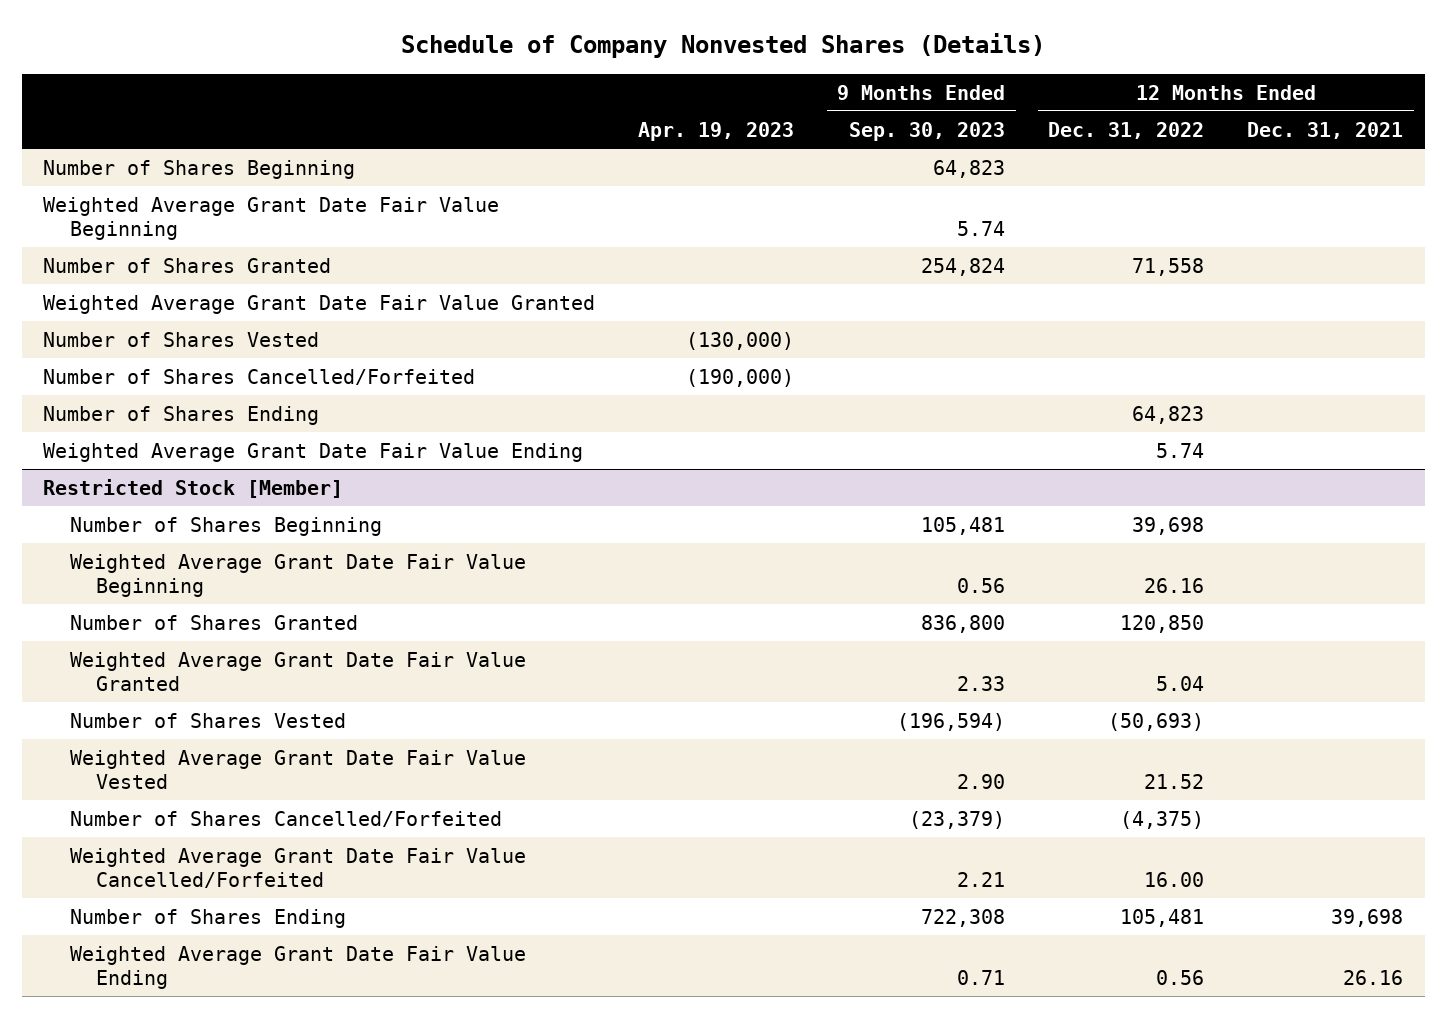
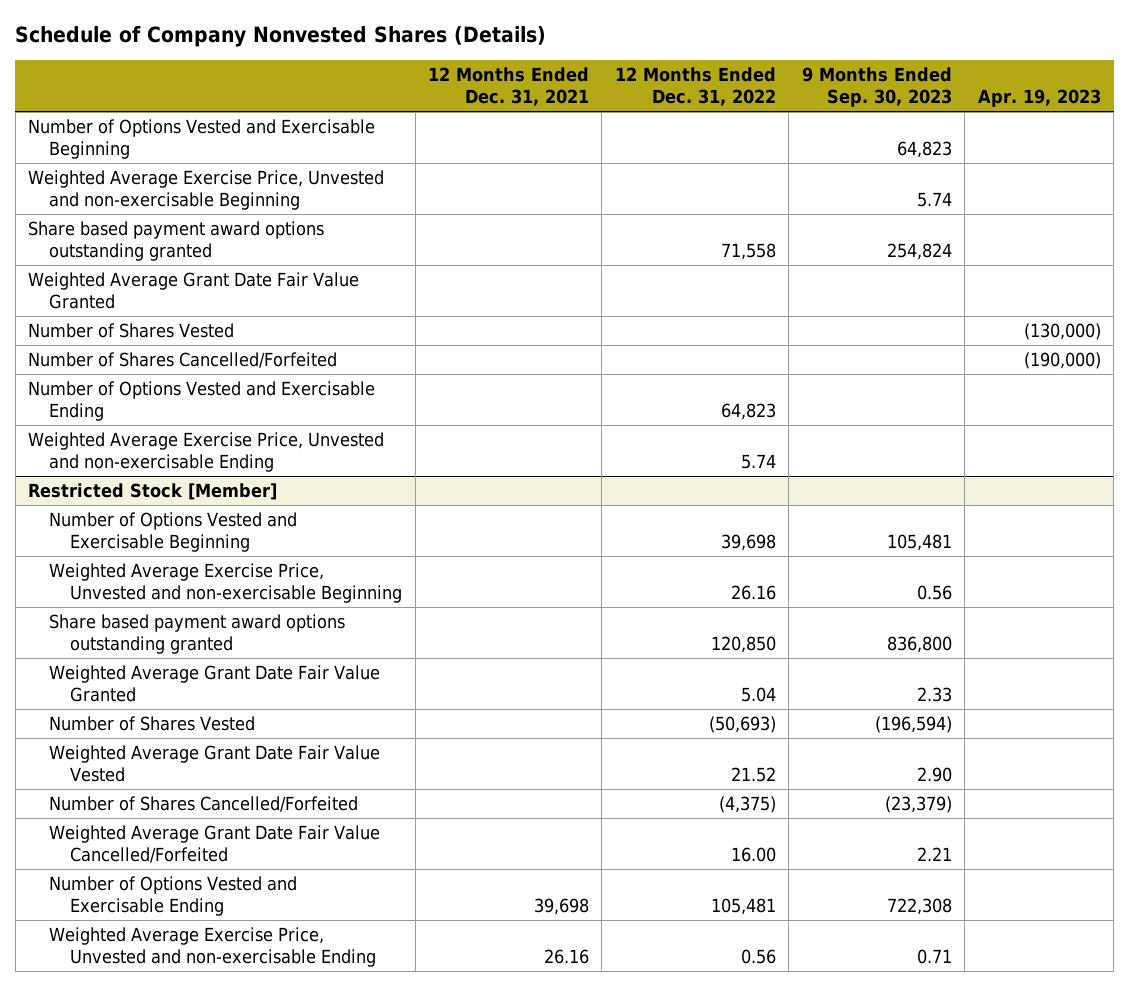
[43,160,356,180] Number of Shares Beginning -> [28,118,376,160] Number of Options Vested and Exercisable Beginning
[43,197,500,240] Weighted Average Grant Date Fair Value Beginning -> [28,169,385,211] Weighted Average Exercise Price, Unvested and non-exercisable Beginning
[43,258,332,274] Number of Shares Granted -> [28,220,325,262] Share based payment award options outstanding granted
[43,406,320,426] Number of Shares Ending -> [28,380,376,422] Number of Options Vested and Exercisable Ending
[43,443,584,463] Weighted Average Grant Date Fair Value Ending -> [28,431,385,473] Weighted Average Exercise Price, Unvested and non-exercisable Ending
[69,517,382,537] Number of Shares Beginning -> [49,511,298,553] Number of Options Vested and Exercisable Beginning
[69,554,526,597] Weighted Average Grant Date Fair Value Beginning -> [49,562,403,604] Weighted Average Exercise Price, Unvested and non-exercisable Beginning
[69,615,358,631] Number of Shares Granted -> [49,613,346,655] Share based payment award options outstanding granted
[69,909,346,929] Number of Shares Ending -> [49,875,298,917] Number of Options Vested and Exercisable Ending
[69,946,526,989] Weighted Average Grant Date Fair Value Ending -> [49,926,377,968] Weighted Average Exercise Price, Unvested and non-exercisable Ending

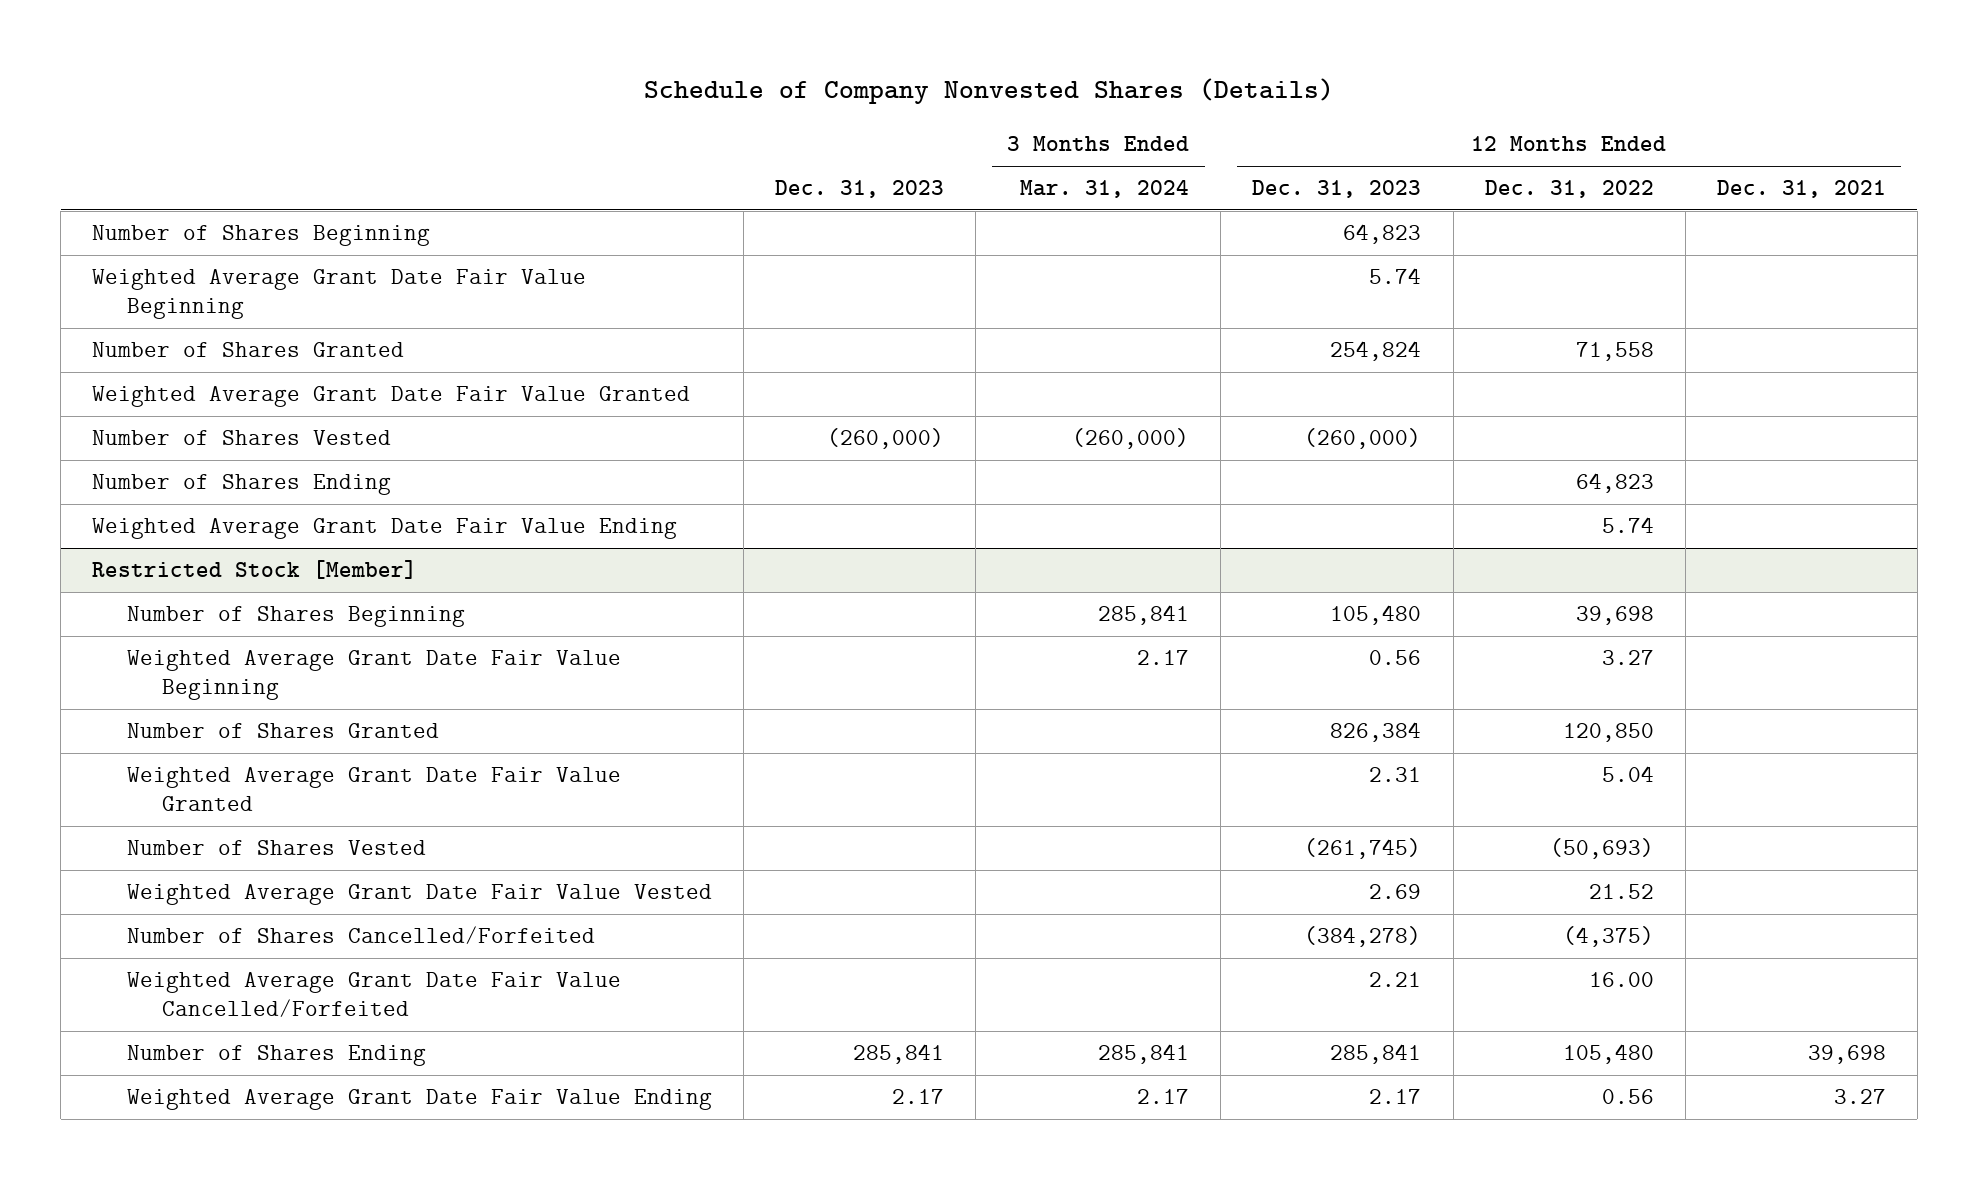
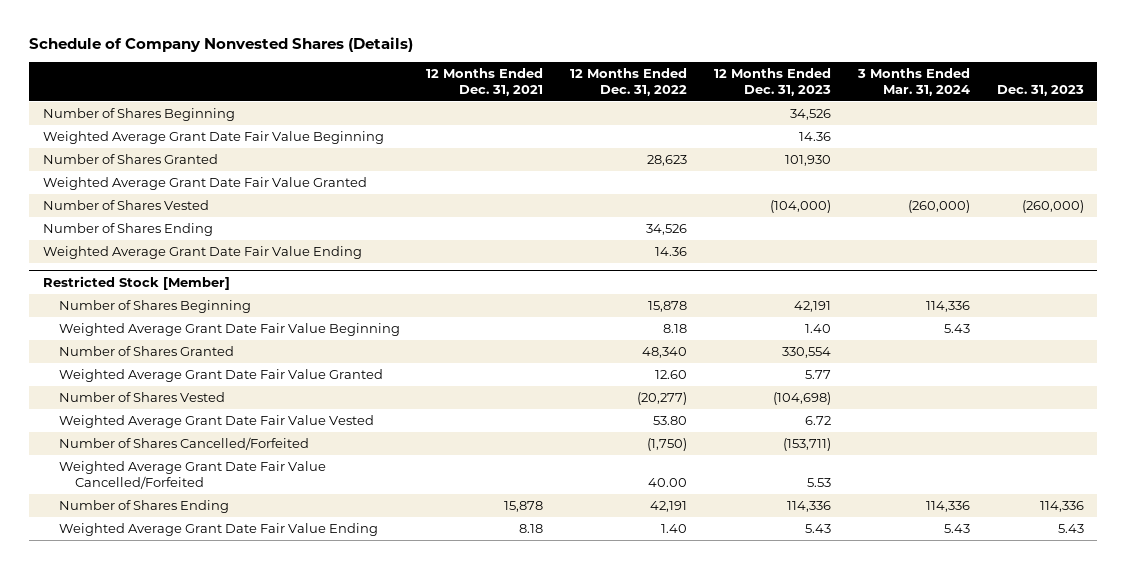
[1343,224,1422,245] 64,823 -> [790,108,832,120] 34,526
[1369,268,1422,285] 5.74 -> [799,131,832,141] 14.36
[1330,341,1422,362] 254,824 -> [785,154,832,166] 101,930
[1575,342,1654,362] 71,558 -> [647,154,688,166] 28,623
[1304,428,1422,450] (260,000) -> [770,199,832,213] (104,000)
[1575,473,1654,494] 64,823 -> [646,223,688,235] 34,526
[1601,517,1654,534] 5.74 -> [655,246,688,256] 14.36
[1098,605,1190,626] 285,841 -> [926,300,971,312] 114,336
[1330,605,1422,626] 105,480 -> [794,300,832,312] 42,191
[1575,606,1654,626] 39,698 -> [648,300,688,312] 15,878
[1137,650,1190,666] 2.17 -> [944,323,971,333] 5.43
[1369,650,1422,666] 0.56 -> [805,323,832,333] 1.40
[1601,650,1654,666] 3.27 -> [663,323,688,333] 8.18
[1330,722,1422,743] 826,384 -> [782,346,832,358] 330,554
[1562,723,1654,743] 120,850 -> [642,346,688,358] 48,340
[1369,767,1422,783] 2.31 -> [805,369,832,379] 5.77
[1601,766,1654,783] 5.04 -> [655,369,688,379] 12.60
[1304,838,1422,860] (261,745) -> [773,391,832,405] (104,698)
[1549,838,1654,860] (50,693) -> [637,391,688,405] (20,277)
[1369,884,1422,900] 2.69 -> [805,415,832,425] 6.72
[1588,884,1654,900] 21.52 -> [653,415,688,425] 53.80
[1304,926,1422,948] (384,278) -> [783,437,832,451] (153,711)
[1562,926,1654,948] (4,375) -> [647,437,688,451] (1,750)
[1369,972,1422,988] 2.21 -> [807,477,832,487] 5.53
[1588,972,1654,988] 16.00 -> [648,477,688,487] 40.00
[853,1044,945,1065] 285,841 -> [1039,500,1084,512] 114,336
[1098,1044,1190,1065] 285,841 -> [926,500,971,512] 114,336
[1330,1044,1422,1065] 285,841 -> [787,500,832,512] 114,336
[1562,1044,1654,1065] 105,480 -> [650,500,688,512] 42,191
[1807,1045,1886,1065] 39,698 -> [504,500,544,512] 15,878
[892,1089,945,1105] 2.17 -> [1057,523,1084,533] 5.43
[1137,1089,1190,1105] 2.17 -> [944,523,971,533] 5.43
[1369,1089,1422,1105] 2.17 -> [805,523,832,533] 5.43
[1601,1089,1654,1105] 0.56 -> [661,523,688,533] 1.40
[1833,1089,1886,1105] 3.27 -> [519,523,544,533] 8.18

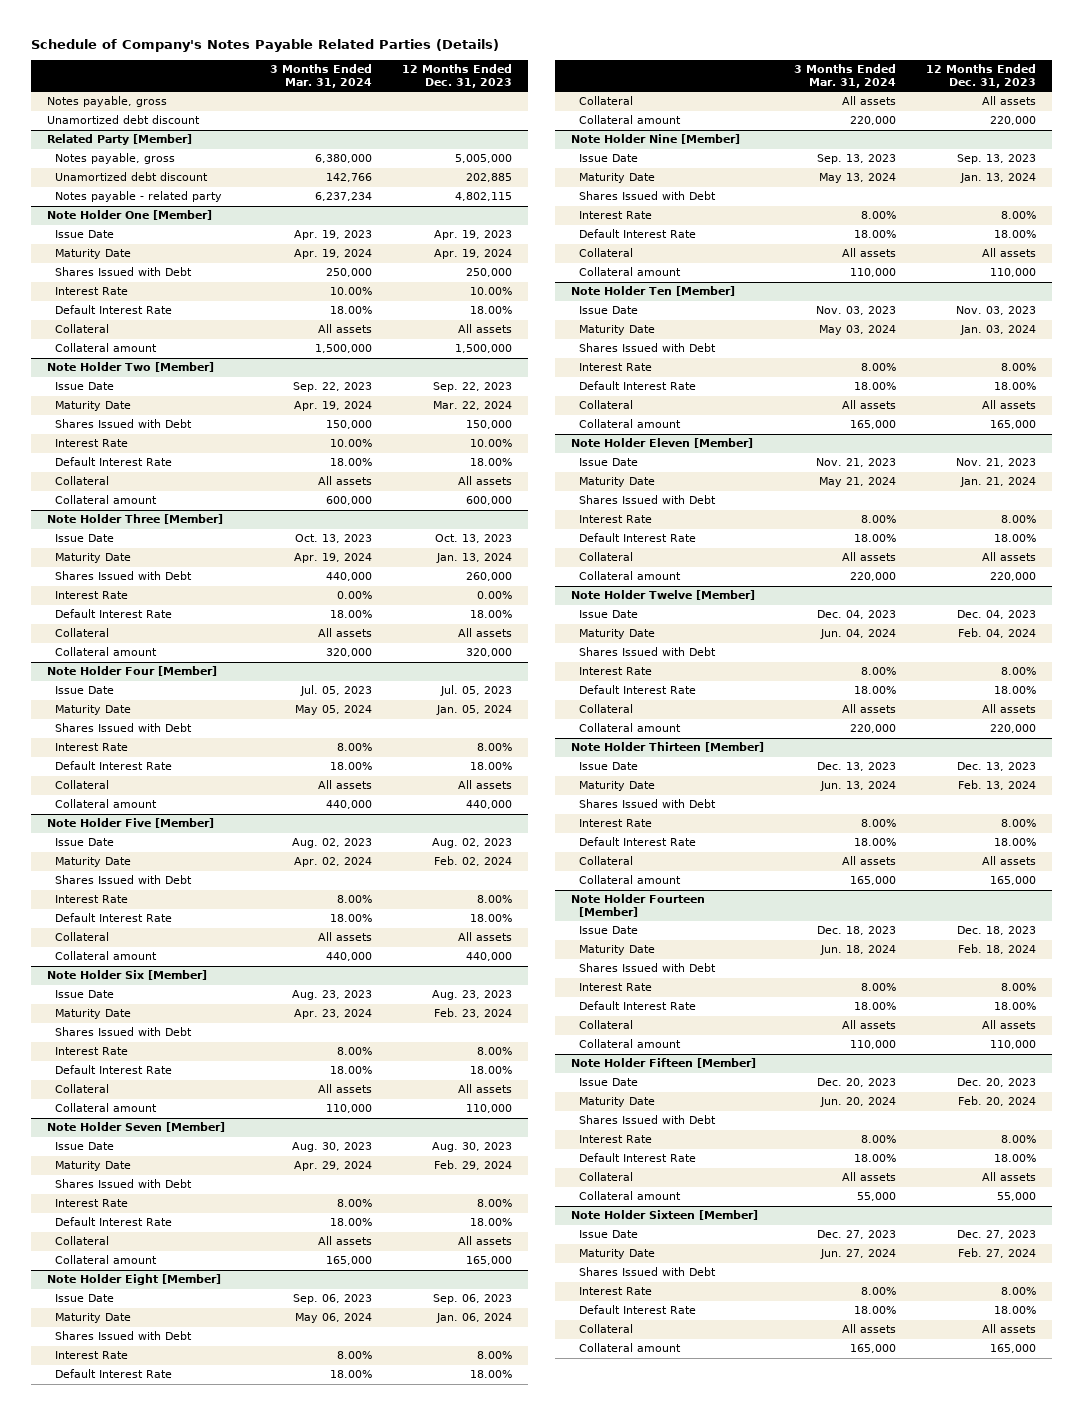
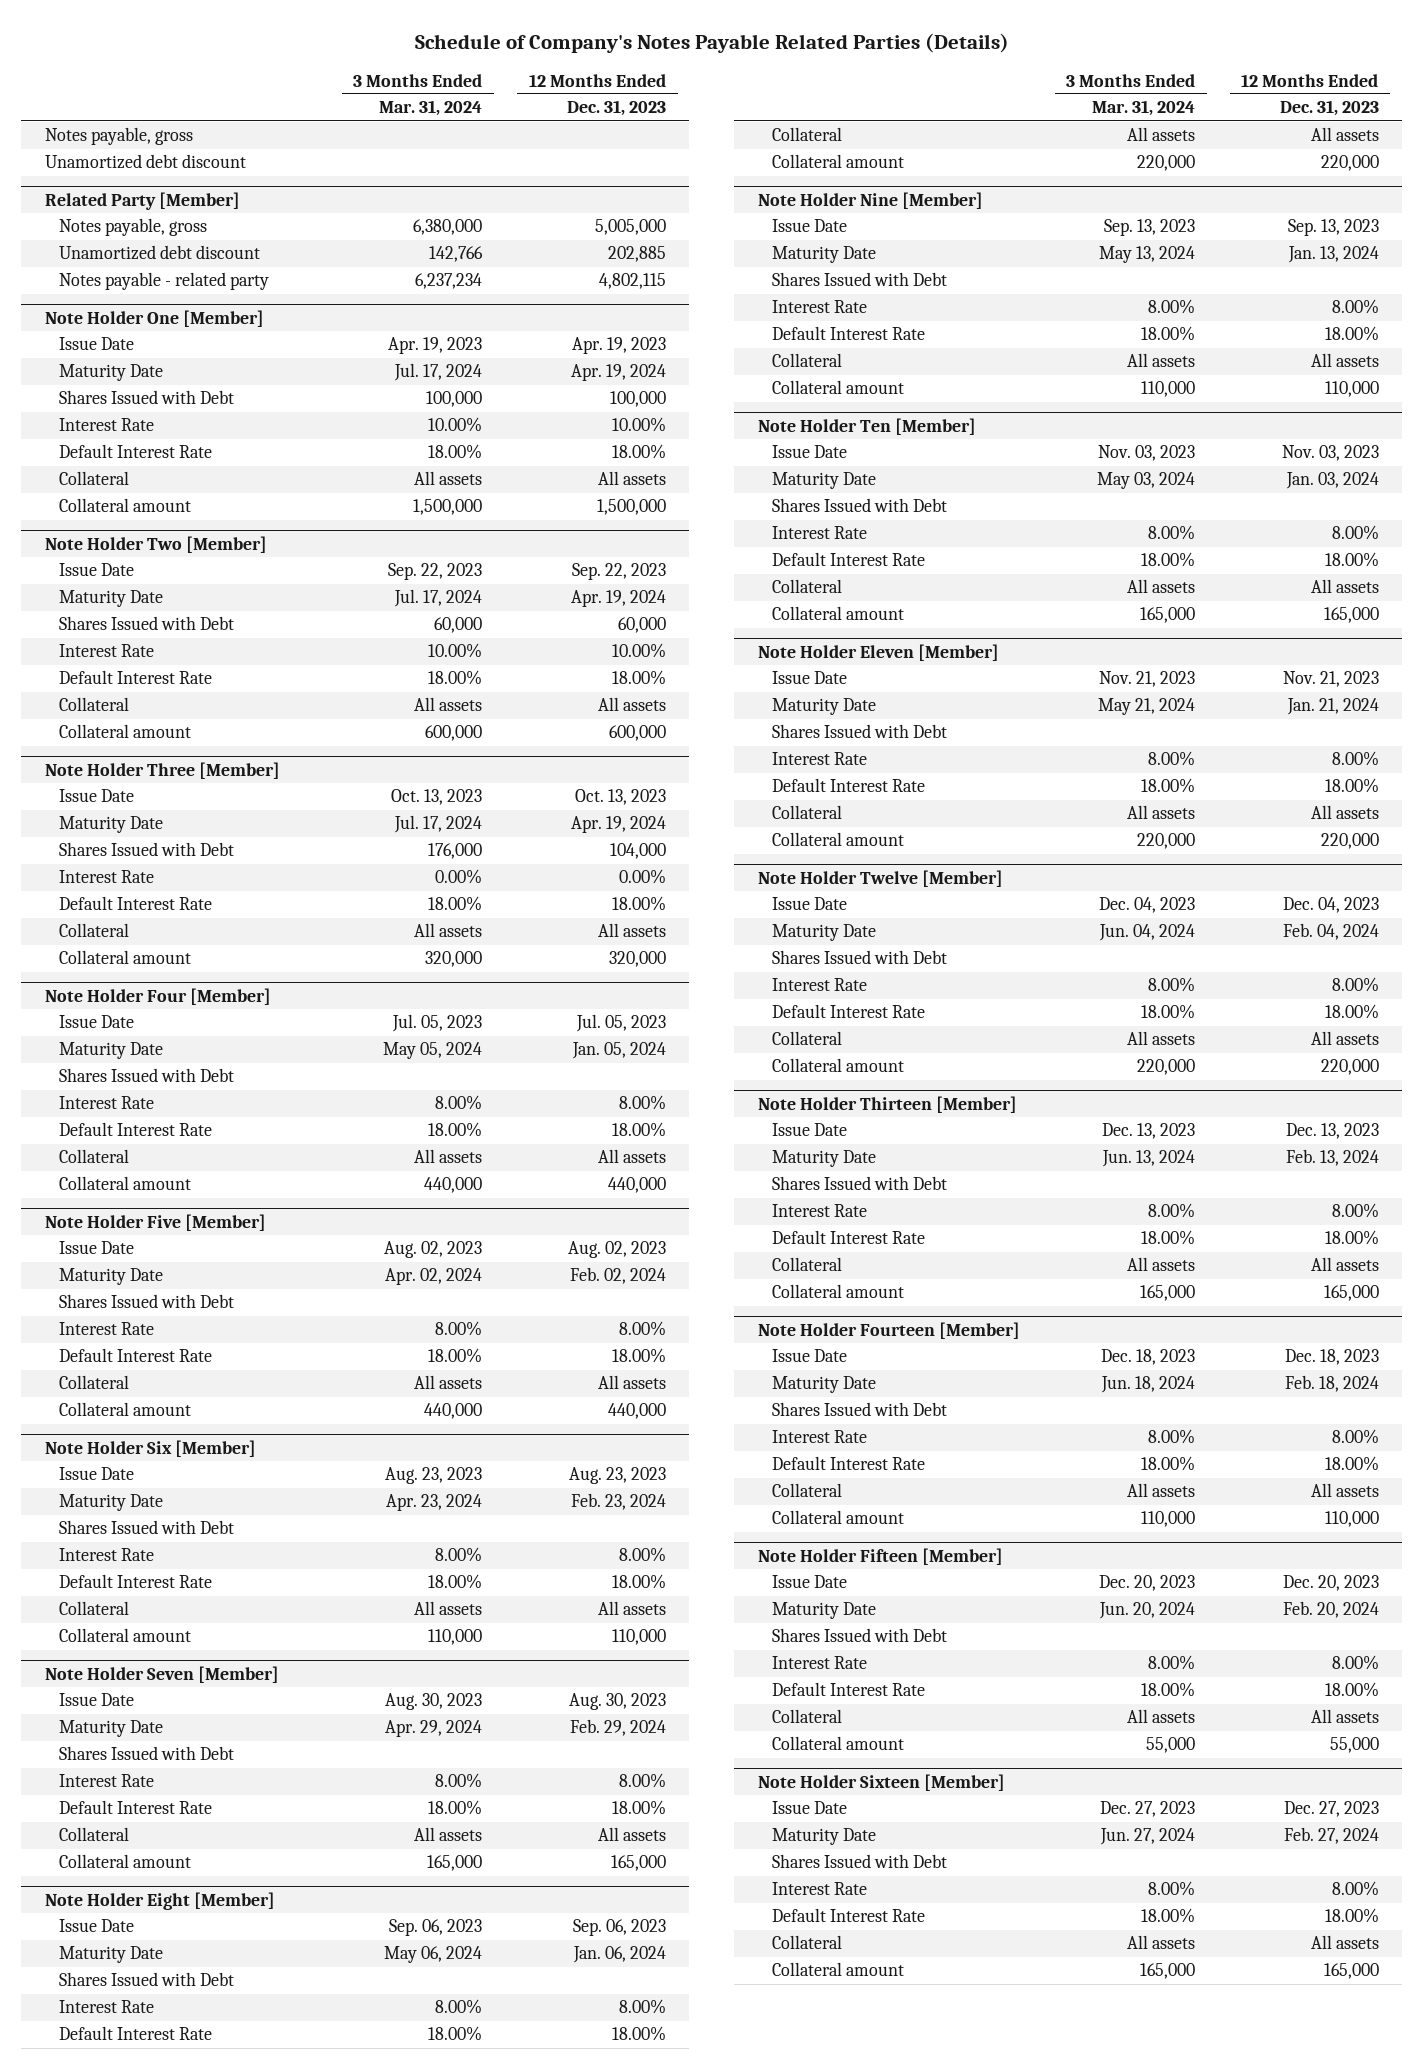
[293,249,372,260] Apr. 19, 2024 -> [394,363,483,382] Jul. 17, 2024
[325,268,372,278] 250,000 -> [426,391,483,408] 100,000
[466,268,513,278] 250,000 -> [610,391,667,408] 100,000
[293,401,372,412] Apr. 19, 2024 -> [394,589,483,608] Jul. 17, 2024
[433,401,513,411] Mar. 22, 2024 -> [571,590,667,608] Apr. 19, 2024
[325,420,372,430] 150,000 -> [434,617,483,634] 60,000
[466,420,513,430] 150,000 -> [618,617,667,634] 60,000
[293,553,372,564] Apr. 19, 2024 -> [394,815,483,834] Jul. 17, 2024
[436,553,513,564] Jan. 13, 2024 -> [571,816,667,834] Apr. 19, 2024
[325,572,372,582] 440,000 -> [428,843,483,860] 176,000
[466,572,513,582] 260,000 -> [610,843,667,860] 104,000

